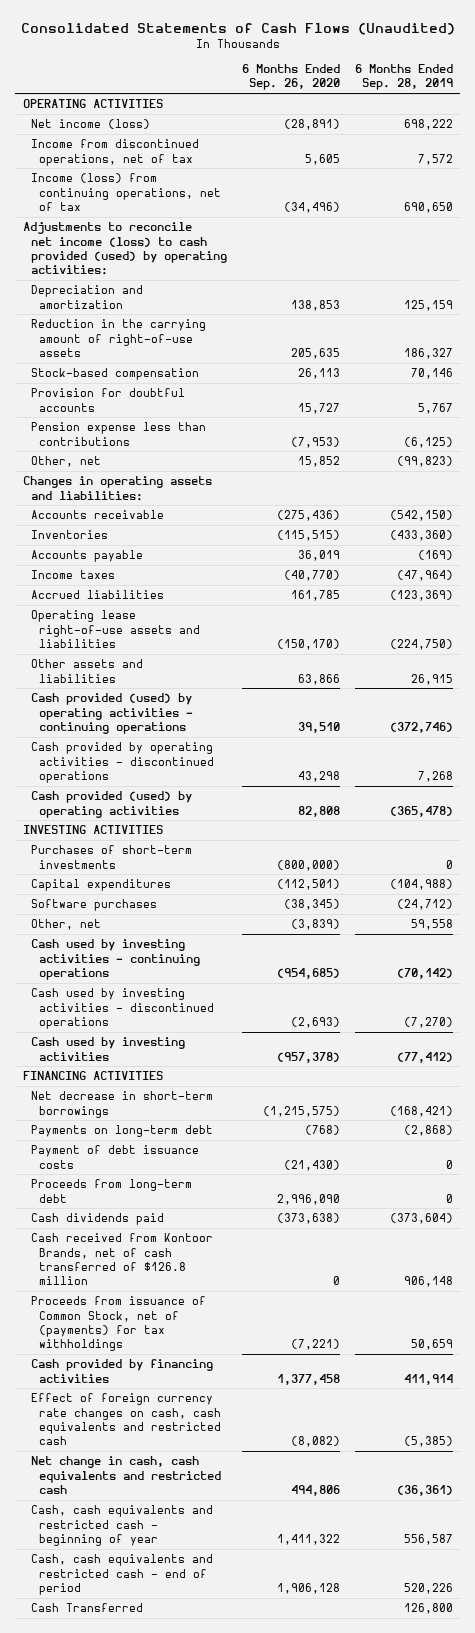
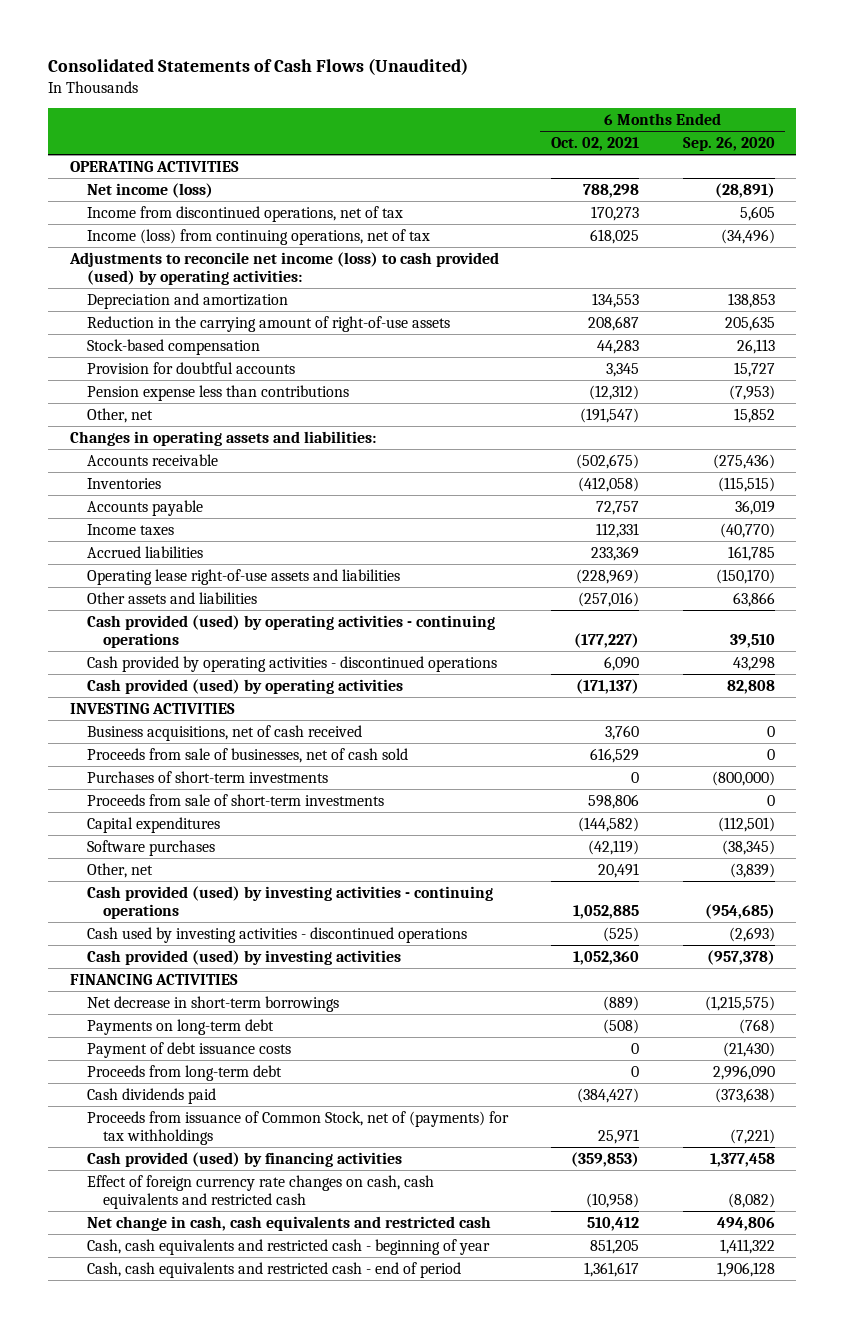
[354,63,453,91] 6 Months Ended Sep. 28, 2019 -> none
none -> [551,136,640,151] Oct. 02, 2021
none -> [86,724,362,741] Business acquisitions, net of cash received
none -> [86,747,408,763] Proceeds from sale of businesses, net of cash sold
none -> [86,793,384,806] Proceeds from sale of short-term investments
[30,939,201,980] Cash used by investing activities - continuing operations -> [86,885,493,920] Cash provided (used) by investing activities - continuing operations
[30,1037,185,1061] Cash used by investing activities -> [86,949,401,965] Cash provided (used) by investing activities
[30,1233,213,1286] Cash received from Kontoor Brands, net of cash transferred of $126.8 million -> none
[30,1359,213,1383] Cash provided by financing activities -> [86,1151,402,1167] Cash provided (used) by financing activities
[30,1603,143,1613] Cash Transferred -> none

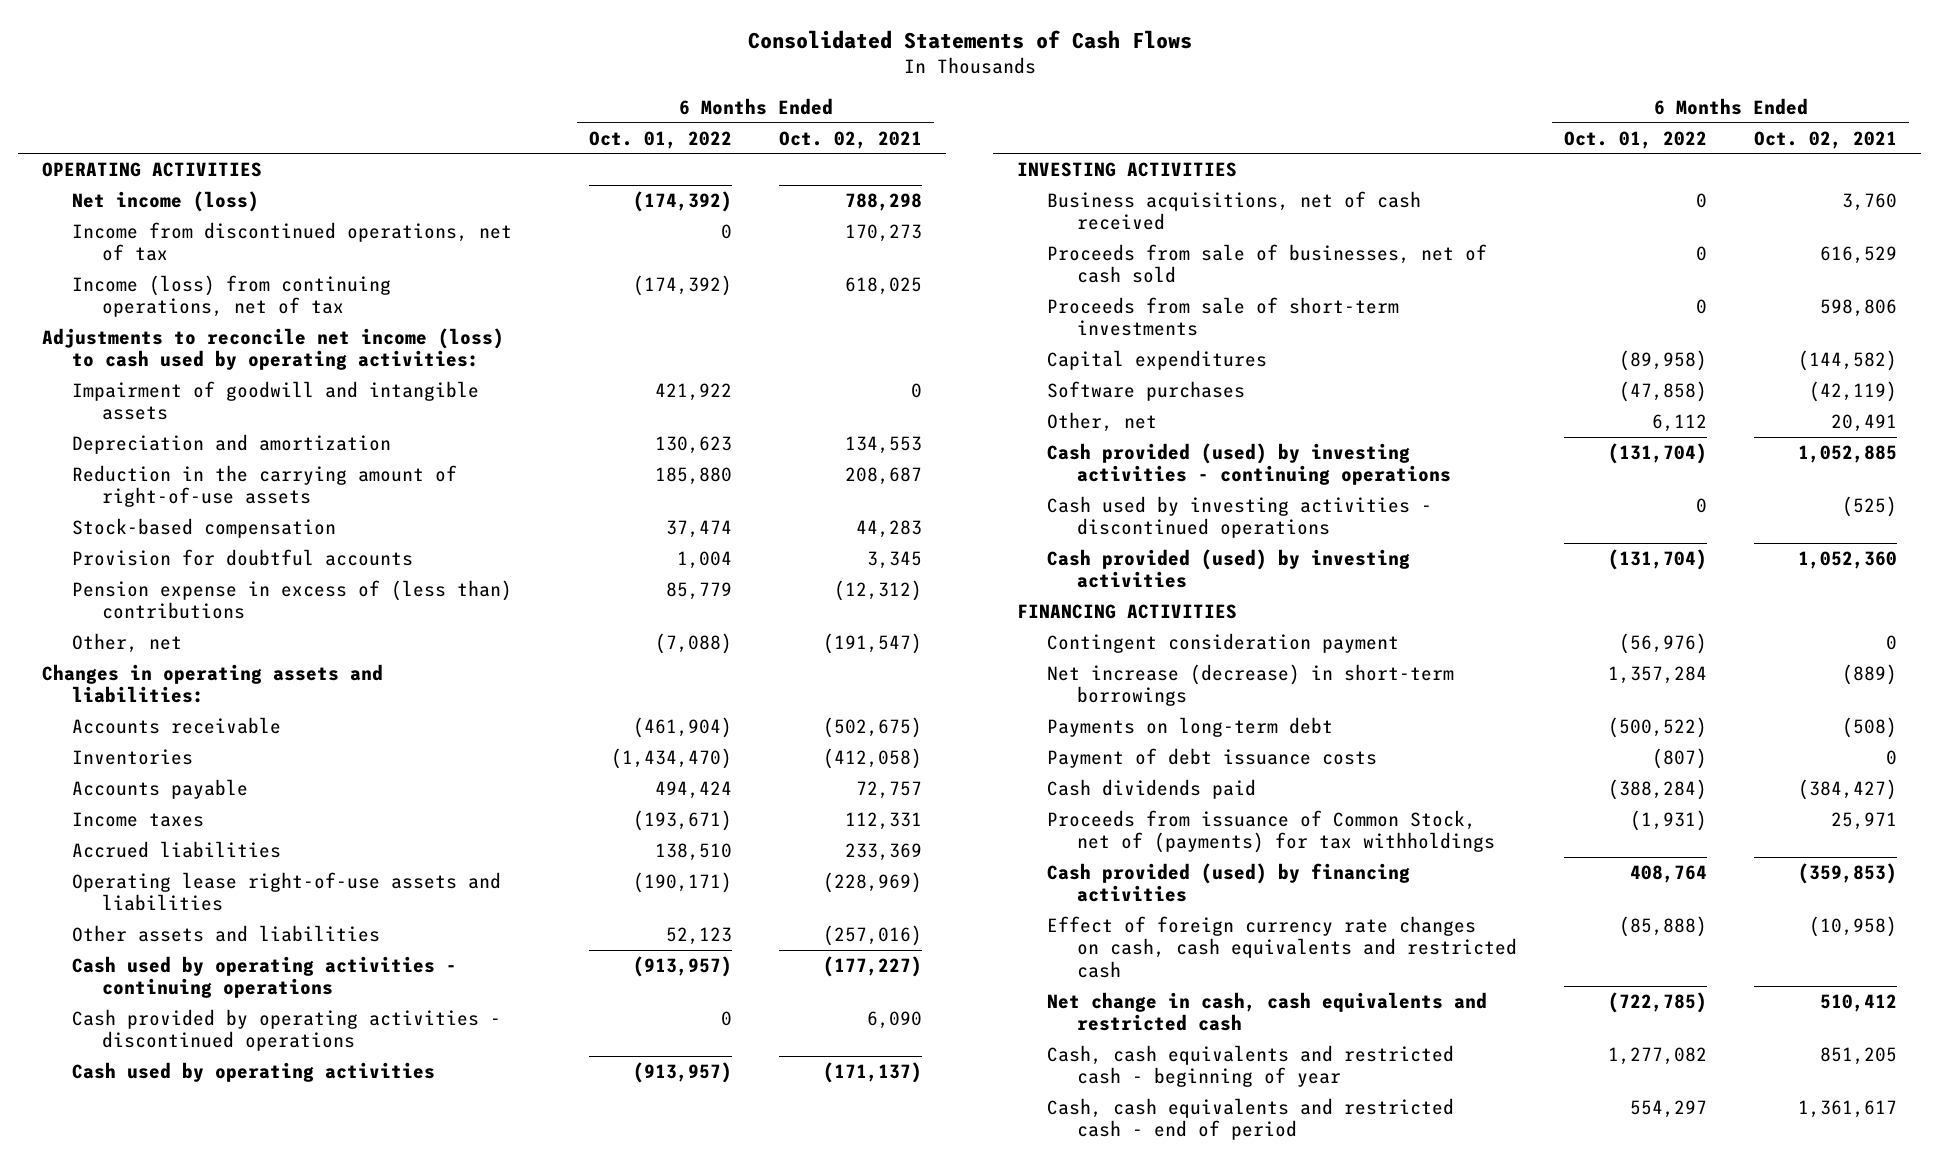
[48,58,469,76] Consolidated Statements of Cash Flows (Unaudited) -> [747,29,1192,49] Consolidated Statements of Cash Flows
[682,136,775,151] Sep. 26, 2020 -> none
none -> [589,130,733,149] Oct. 01, 2022
[69,251,500,286] Adjustments to reconcile net income (loss) to cash provided (used) by operating activities: -> [41,327,504,371] Adjustments to reconcile net income (loss) to cash used by operating activities:
none -> [72,380,480,421] Impairment of goodwill and intangible assets
[86,384,349,401] Pension expense less than contributions -> [72,579,513,620] Pension expense in excess of (less than) contributions
[86,614,495,649] Cash provided (used) by operating activities - continuing operations -> [72,955,458,999] Cash used by operating activities - continuing operations
[86,678,403,694] Cash provided (used) by operating activities -> [72,1061,436,1082] Cash used by operating activities
[86,770,328,783] Purchases of short-term investments -> none
none -> [1046,632,1399,653] Contingent consideration payment
[86,995,339,1012] Net decrease in short-term borrowings -> [1046,663,1454,707] Net increase (decrease) in short-term borrowings
[86,1064,282,1081] Proceeds from long-term debt -> none

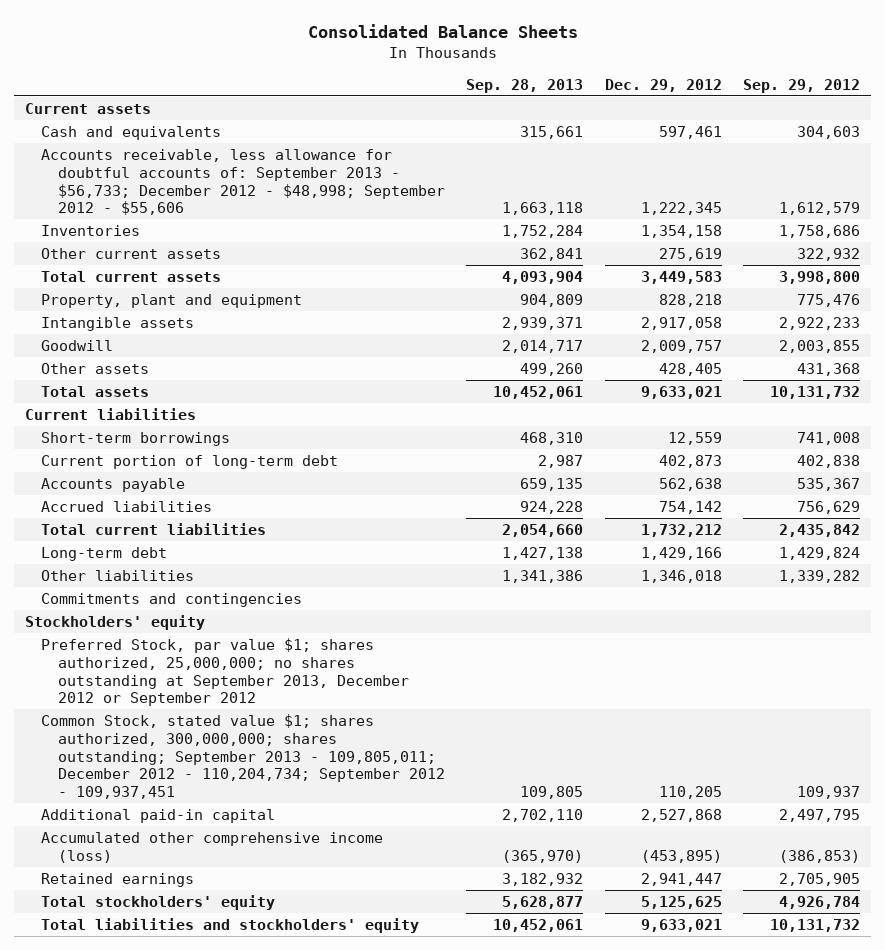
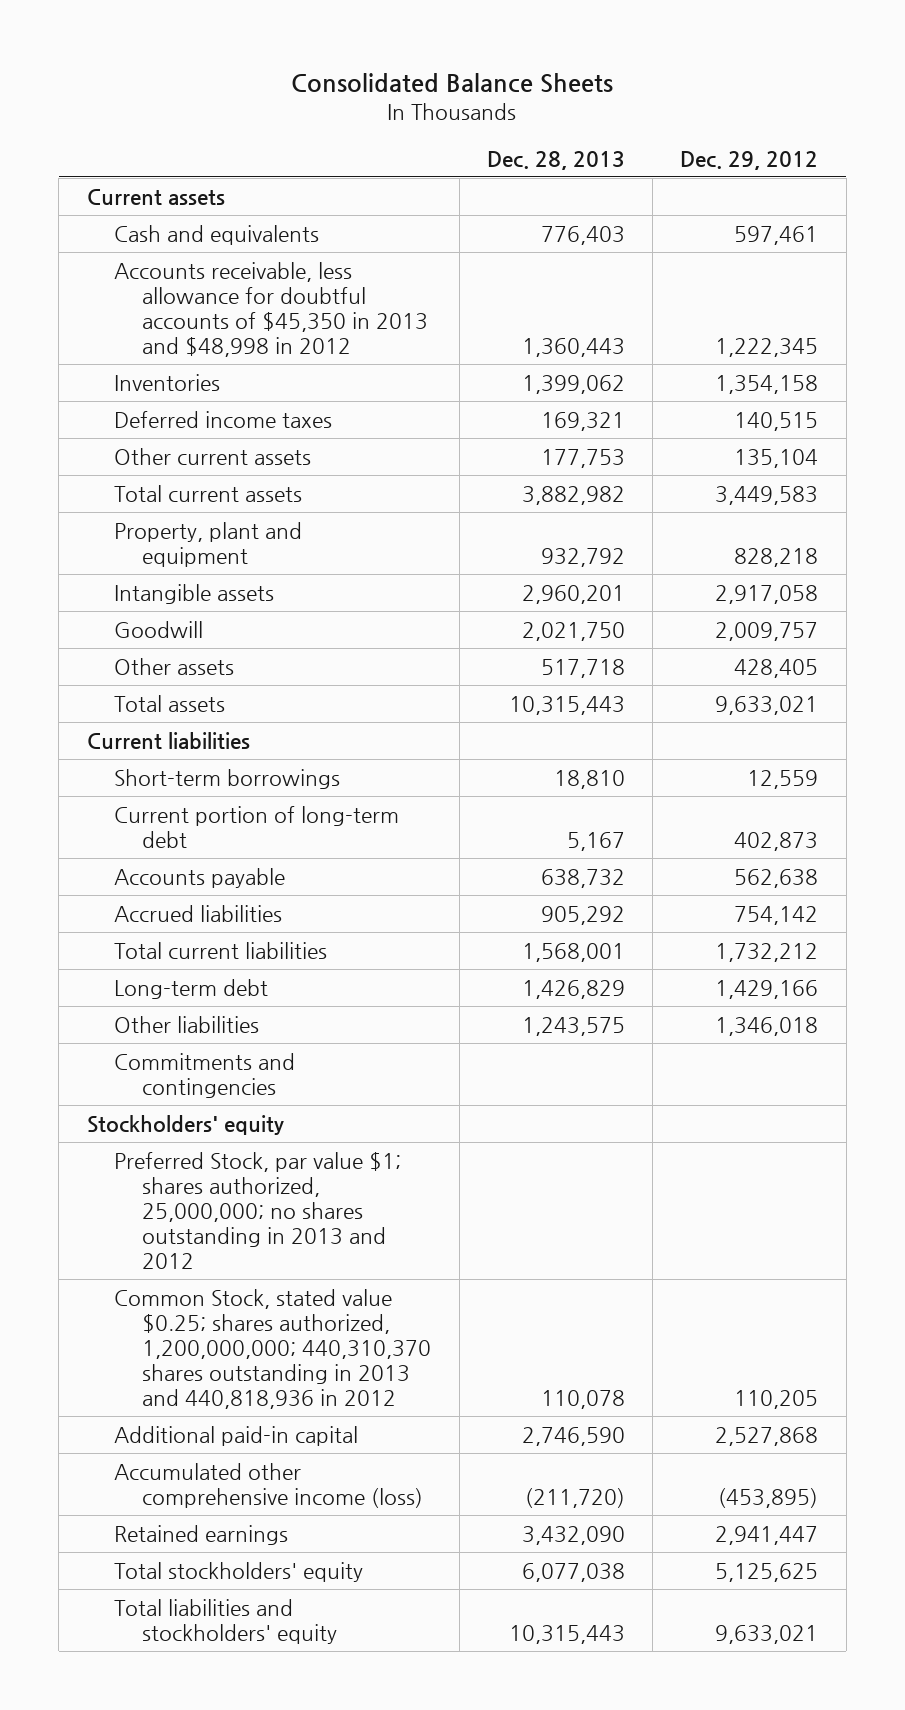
[466,78,584,93] Sep. 28, 2013 -> none
[743,78,861,93] Sep. 29, 2012 -> none
none -> [486,150,625,170] Dec. 28, 2013
[41,148,445,216] Accounts receivable, less allowance for doubtful accounts of: September 2013 - $56,733; December 2012 - $48,998; September 2012 - $55,606 -> [114,261,429,357] Accounts receivable, less allowance for doubtful accounts of $45,350 in 2013 and $48,998 in 2012
none -> [114,410,333,428] Deferred income taxes
[658,247,722,261] 275,619 -> [734,448,819,468] 135,104
[41,637,409,707] Preferred Stock, par value $1; shares authorized, 25,000,000; no shares outstanding at September 2013, December 2012 or September 2012 -> [114,1151,402,1269] Preferred Stock, par value $1; shares authorized, 25,000,000; no shares outstanding in 2013 and 2012
[41,713,445,800] Common Stock, stated value $1; shares authorized, 300,000,000; shares outstanding; September 2013 - 109,805,011; December 2012 - 110,204,734; September 2012 - 109,937,451 -> [114,1288,432,1409] Common Stock, stated value $0.25; shares authorized, 1,200,000,000; 440,310,370 shares outstanding in 2013 and 440,818,936 in 2012

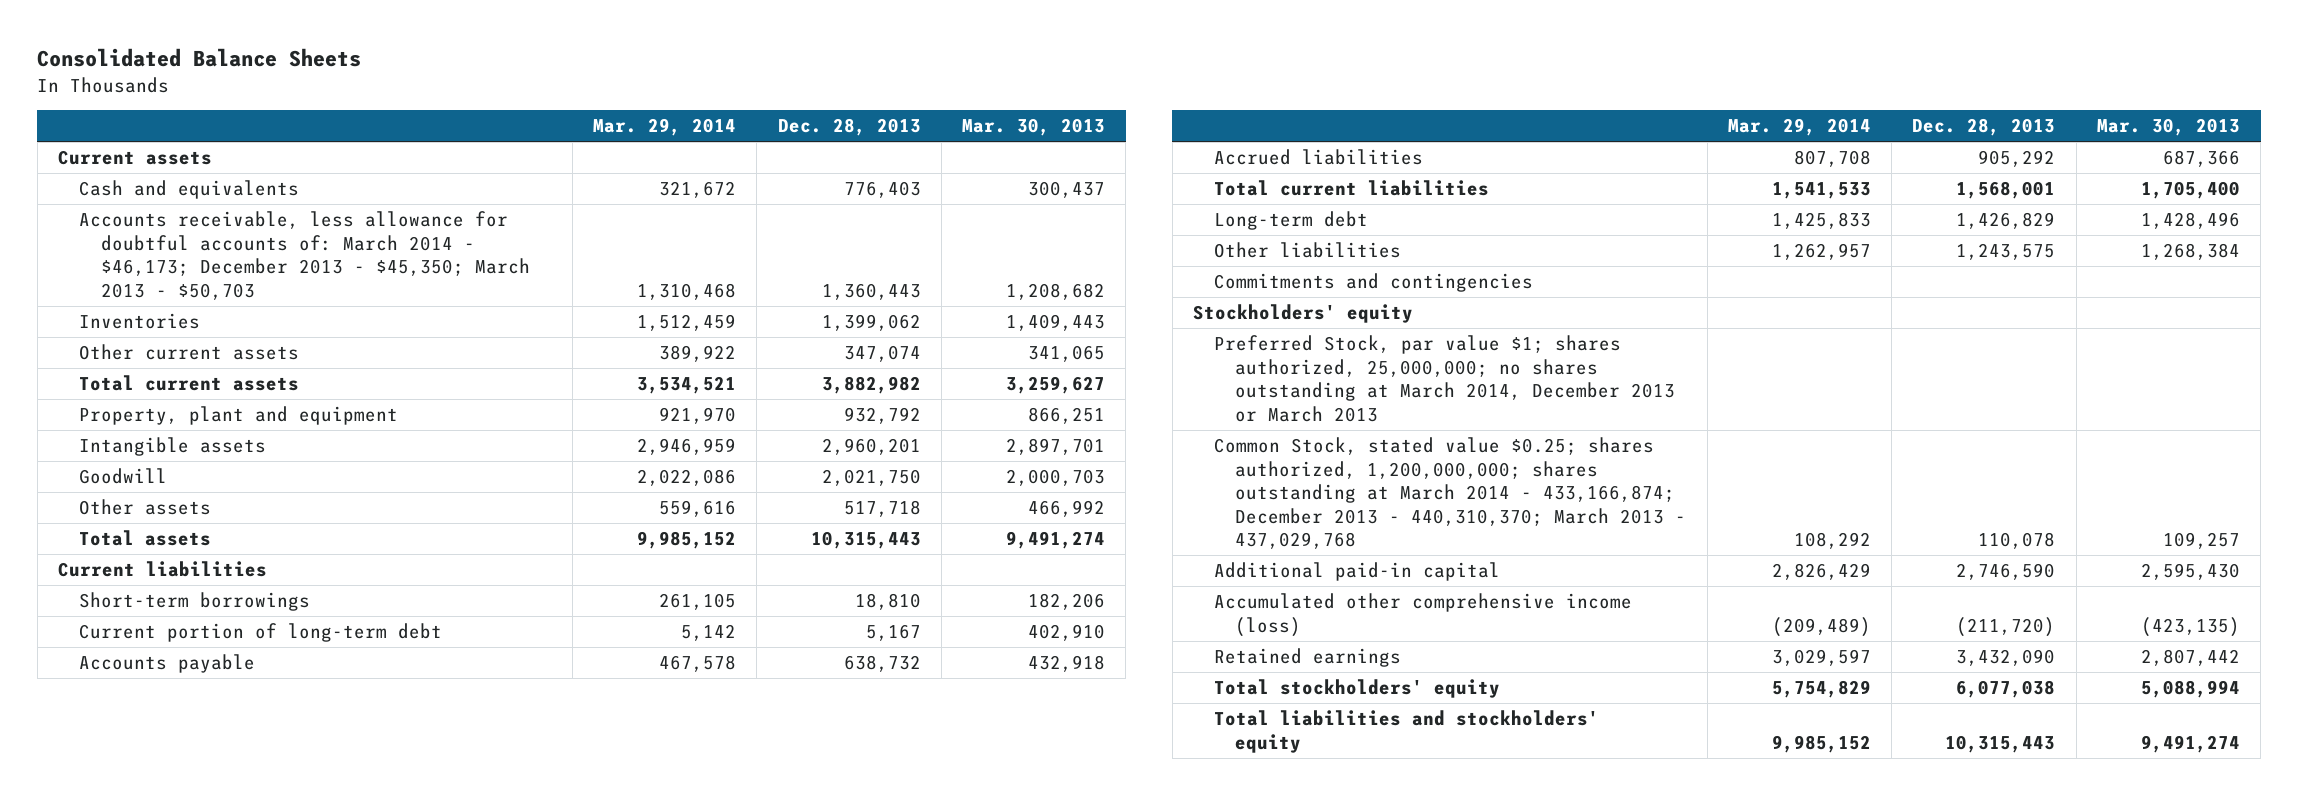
[680,150,819,170] Dec. 29, 2012 -> none
none -> [593,118,737,137] Mar. 29, 2014
none -> [962,118,1106,137] Mar. 30, 2013
[114,261,429,357] Accounts receivable, less allowance for doubtful accounts of $45,350 in 2013 and $48,998 in 2012 -> [79,211,530,300] Accounts receivable, less allowance for doubtful accounts of: March 2014 - $46,173; December 2013 - $45,350; March 2013 - $50,703
[114,410,333,428] Deferred income taxes -> none
[540,448,625,468] 177,753 -> [843,345,921,363] 347,074
[114,1151,402,1269] Preferred Stock, par value $1; shares authorized, 25,000,000; no shares outstanding in 2013 and 2012 -> [1214,335,1676,422] Preferred Stock, par value $1; shares authorized, 25,000,000; no shares outstanding at March 2014, December 2013 or March 2013
[114,1288,432,1409] Common Stock, stated value $0.25; shares authorized, 1,200,000,000; 440,310,370 shares outstanding in 2013 and 440,818,936 in 2012 -> [1214,437,1687,550] Common Stock, stated value $0.25; shares authorized, 1,200,000,000; shares outstanding at March 2014 - 433,166,874; December 2013 - 440,310,370; March 2013 - 437,029,768

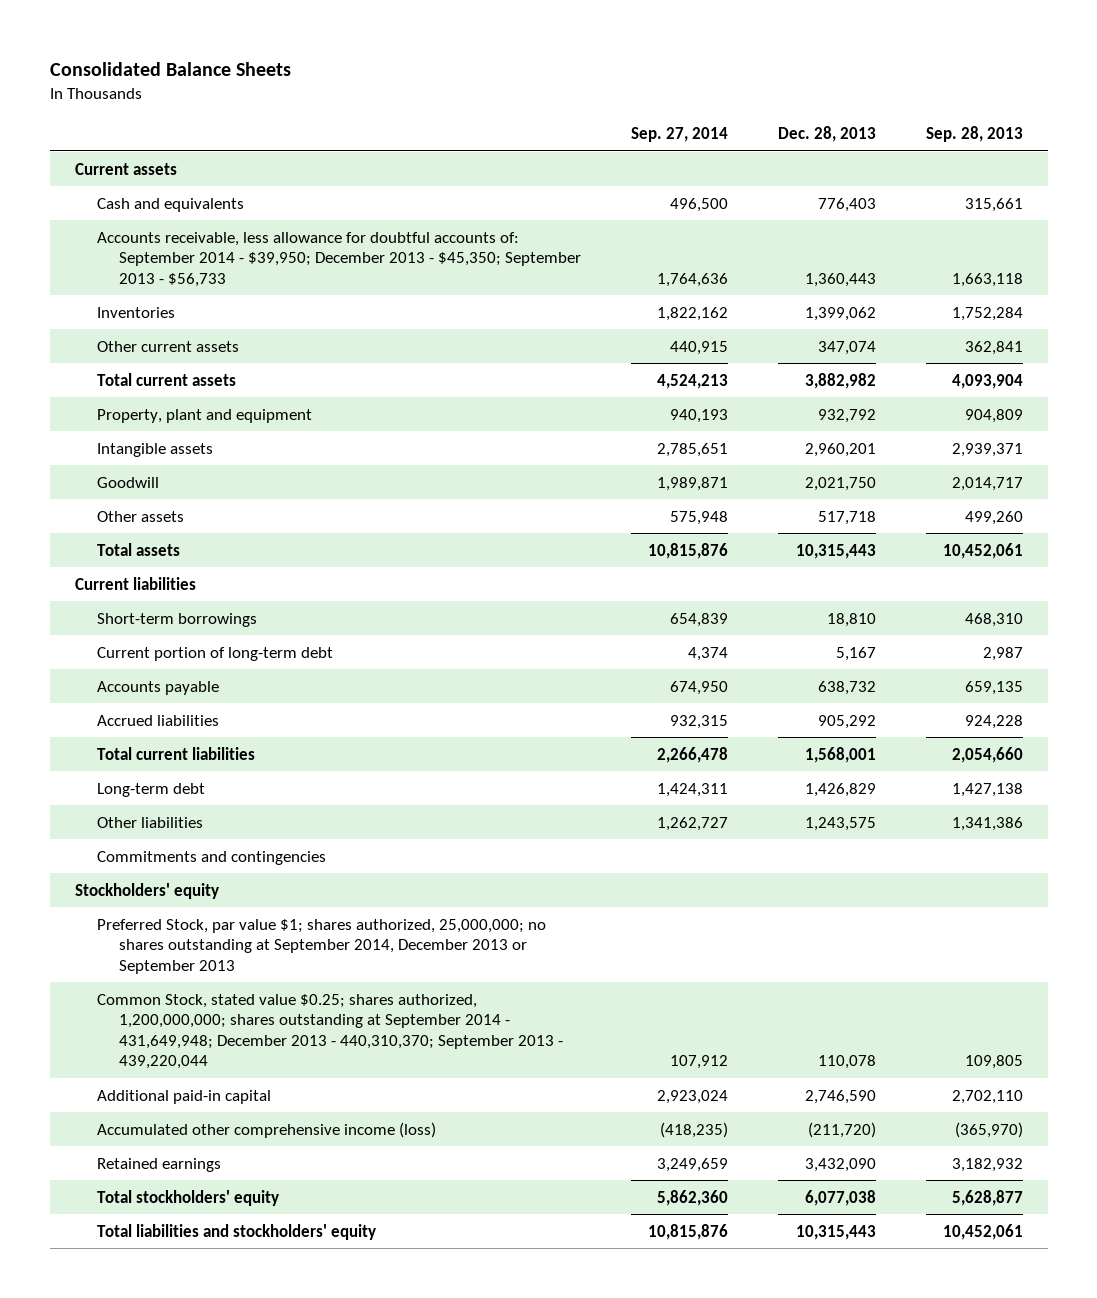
[593,118,737,137] Mar. 29, 2014 -> none
[962,118,1106,137] Mar. 30, 2013 -> none
none -> [630,127,728,143] Sep. 27, 2014
none -> [925,126,1023,143] Sep. 28, 2013
[79,211,530,300] Accounts receivable, less allowance for doubtful accounts of: March 2014 - $46,173; December 2013 - $45,350; March 2013 - $50,703 -> [96,231,581,287] Accounts receivable, less allowance for doubtful accounts of: September 2014 - $39,950; December 2013 - $45,350; September 2013 - $56,733
[1214,335,1676,422] Preferred Stock, par value $1; shares authorized, 25,000,000; no shares outstanding at March 2014, December 2013 or March 2013 -> [96,918,546,974] Preferred Stock, par value $1; shares authorized, 25,000,000; no shares outstanding at September 2014, December 2013 or September 2013
[1214,437,1687,550] Common Stock, stated value $0.25; shares authorized, 1,200,000,000; shares outstanding at March 2014 - 433,166,874; December 2013 - 440,310,370; March 2013 - 437,029,768 -> [96,993,563,1070] Common Stock, stated value $0.25; shares authorized, 1,200,000,000; shares outstanding at September 2014 - 431,649,948; December 2013 - 440,310,370; September 2013 - 439,220,044

